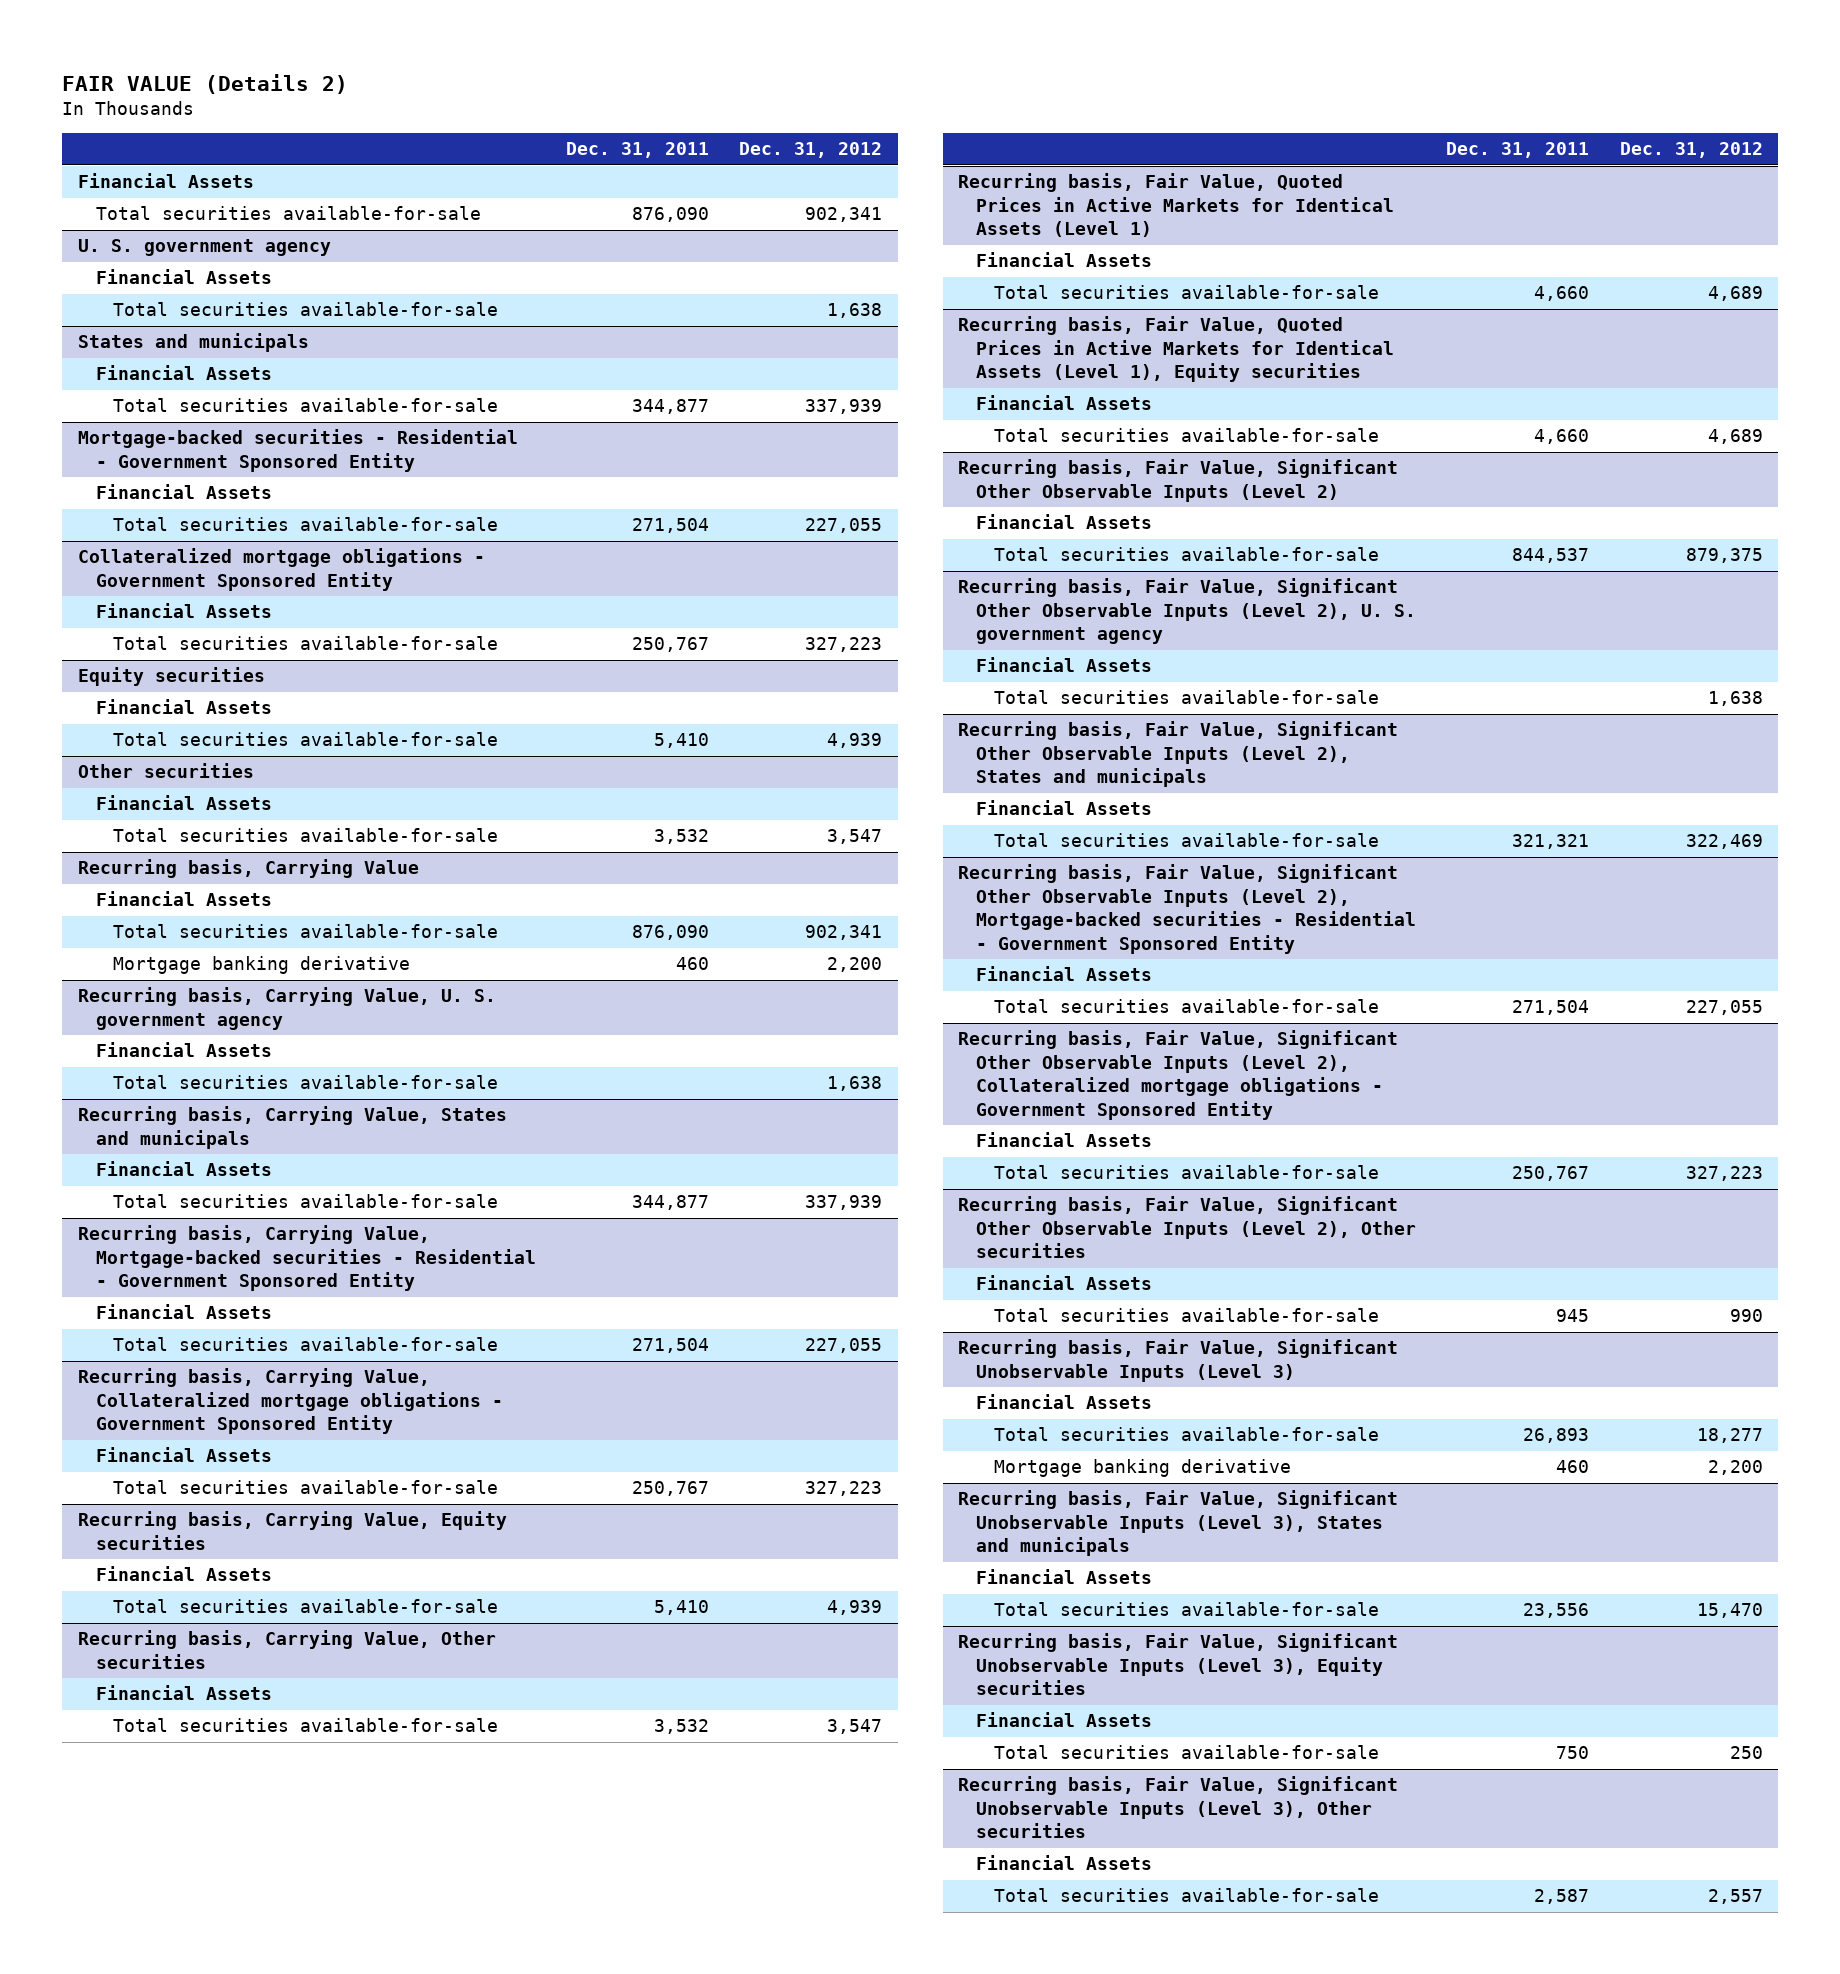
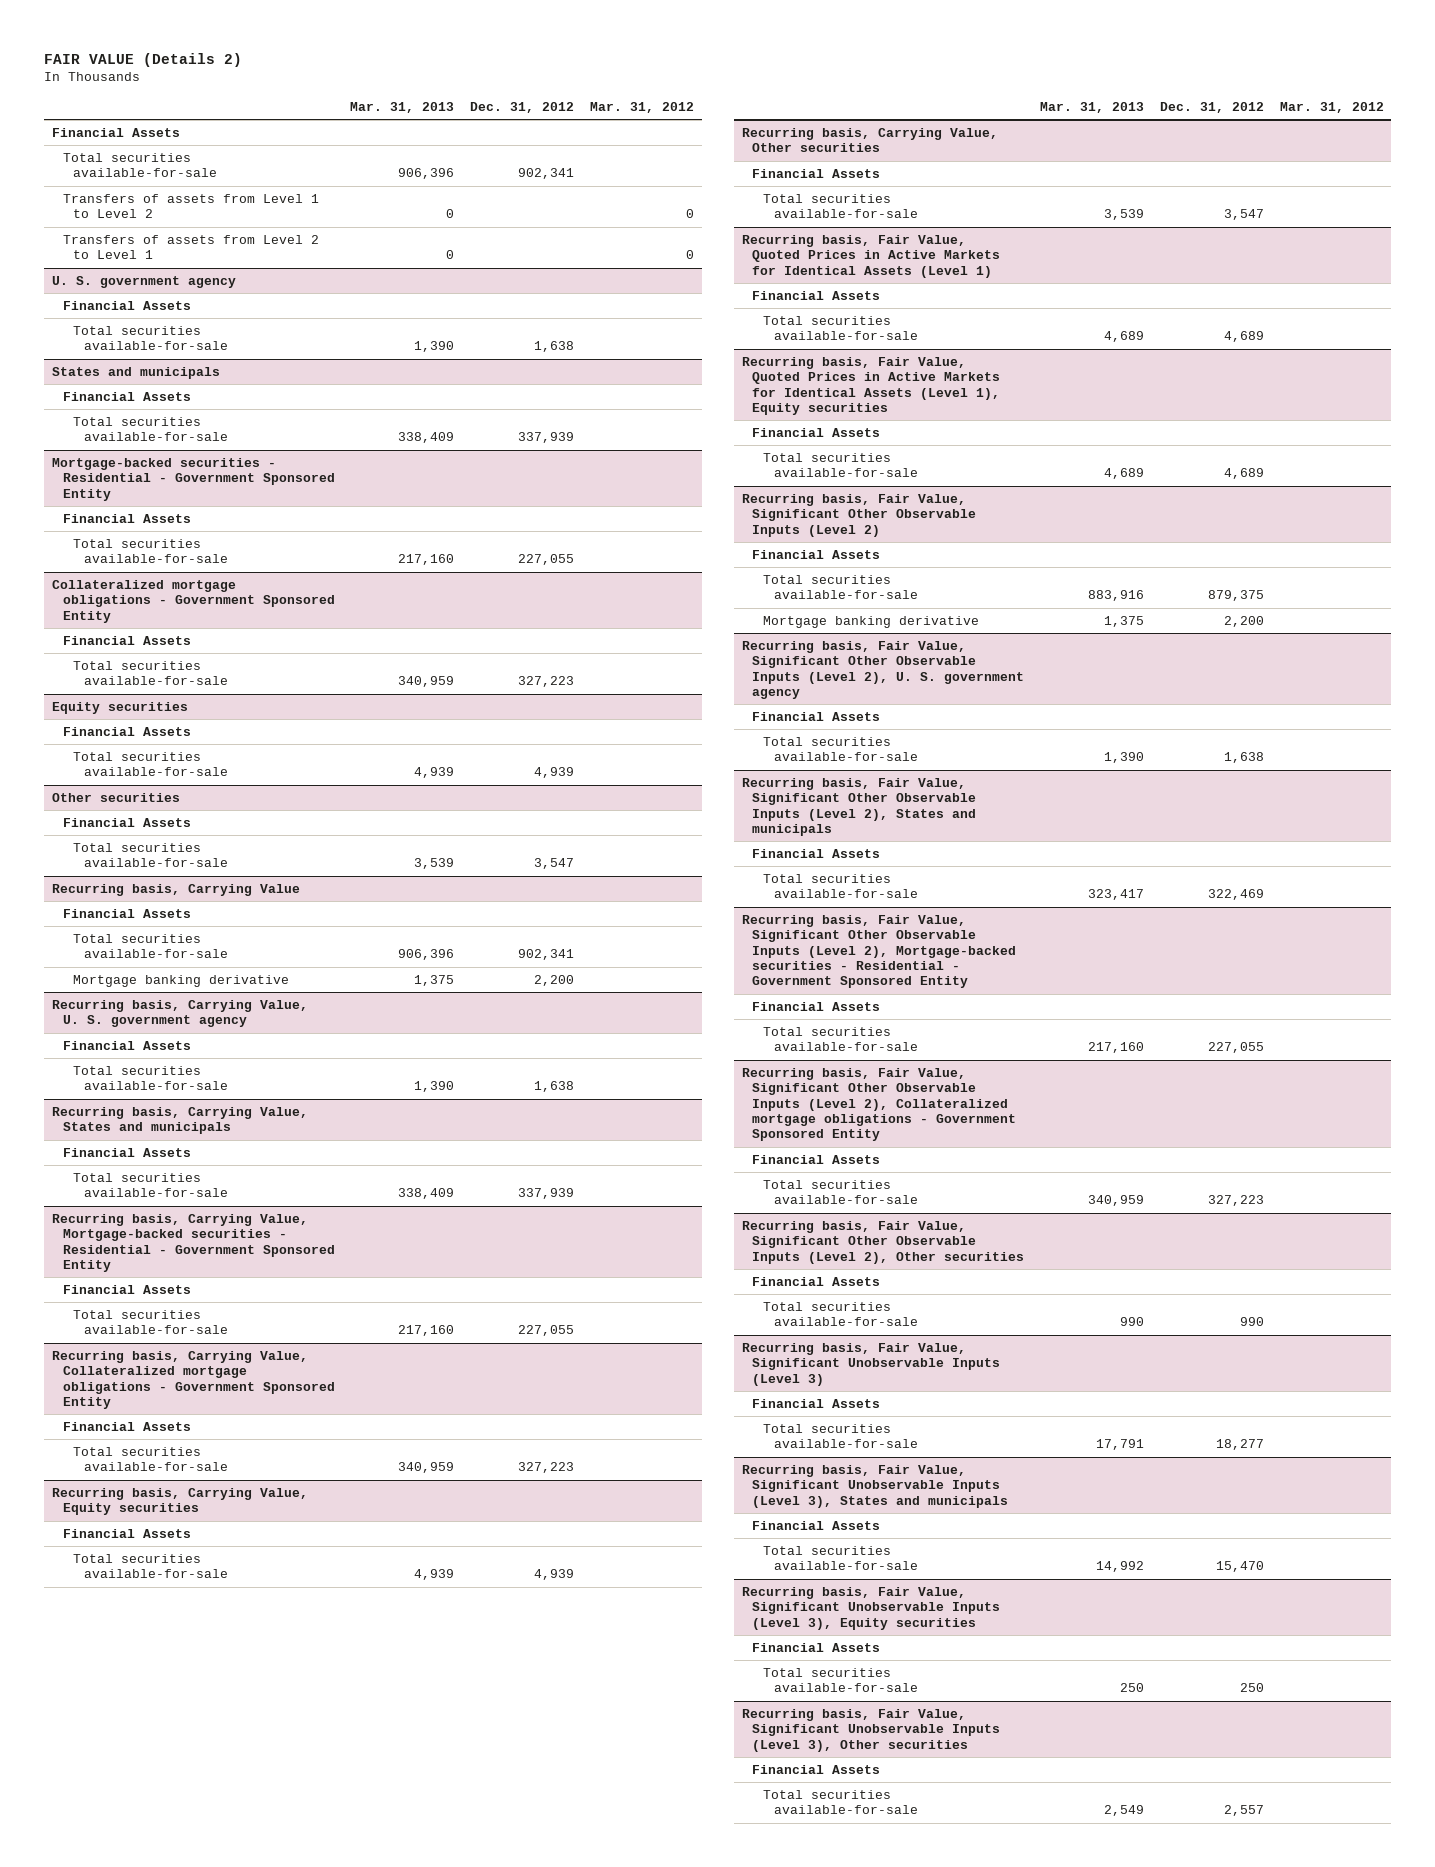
[565,142,709,159] Dec. 31, 2011 -> none
none -> [350,101,455,113] Mar. 31, 2013
none -> [589,101,694,113] Mar. 31, 2012
none -> [62,193,319,219] Transfers of assets from Level 1 to Level 2
none -> [62,234,319,260] Transfers of assets from Level 2 to Level 1
none -> [763,615,980,628] Mortgage banking derivative
[993,1459,1291,1478] Mortgage banking derivative -> none

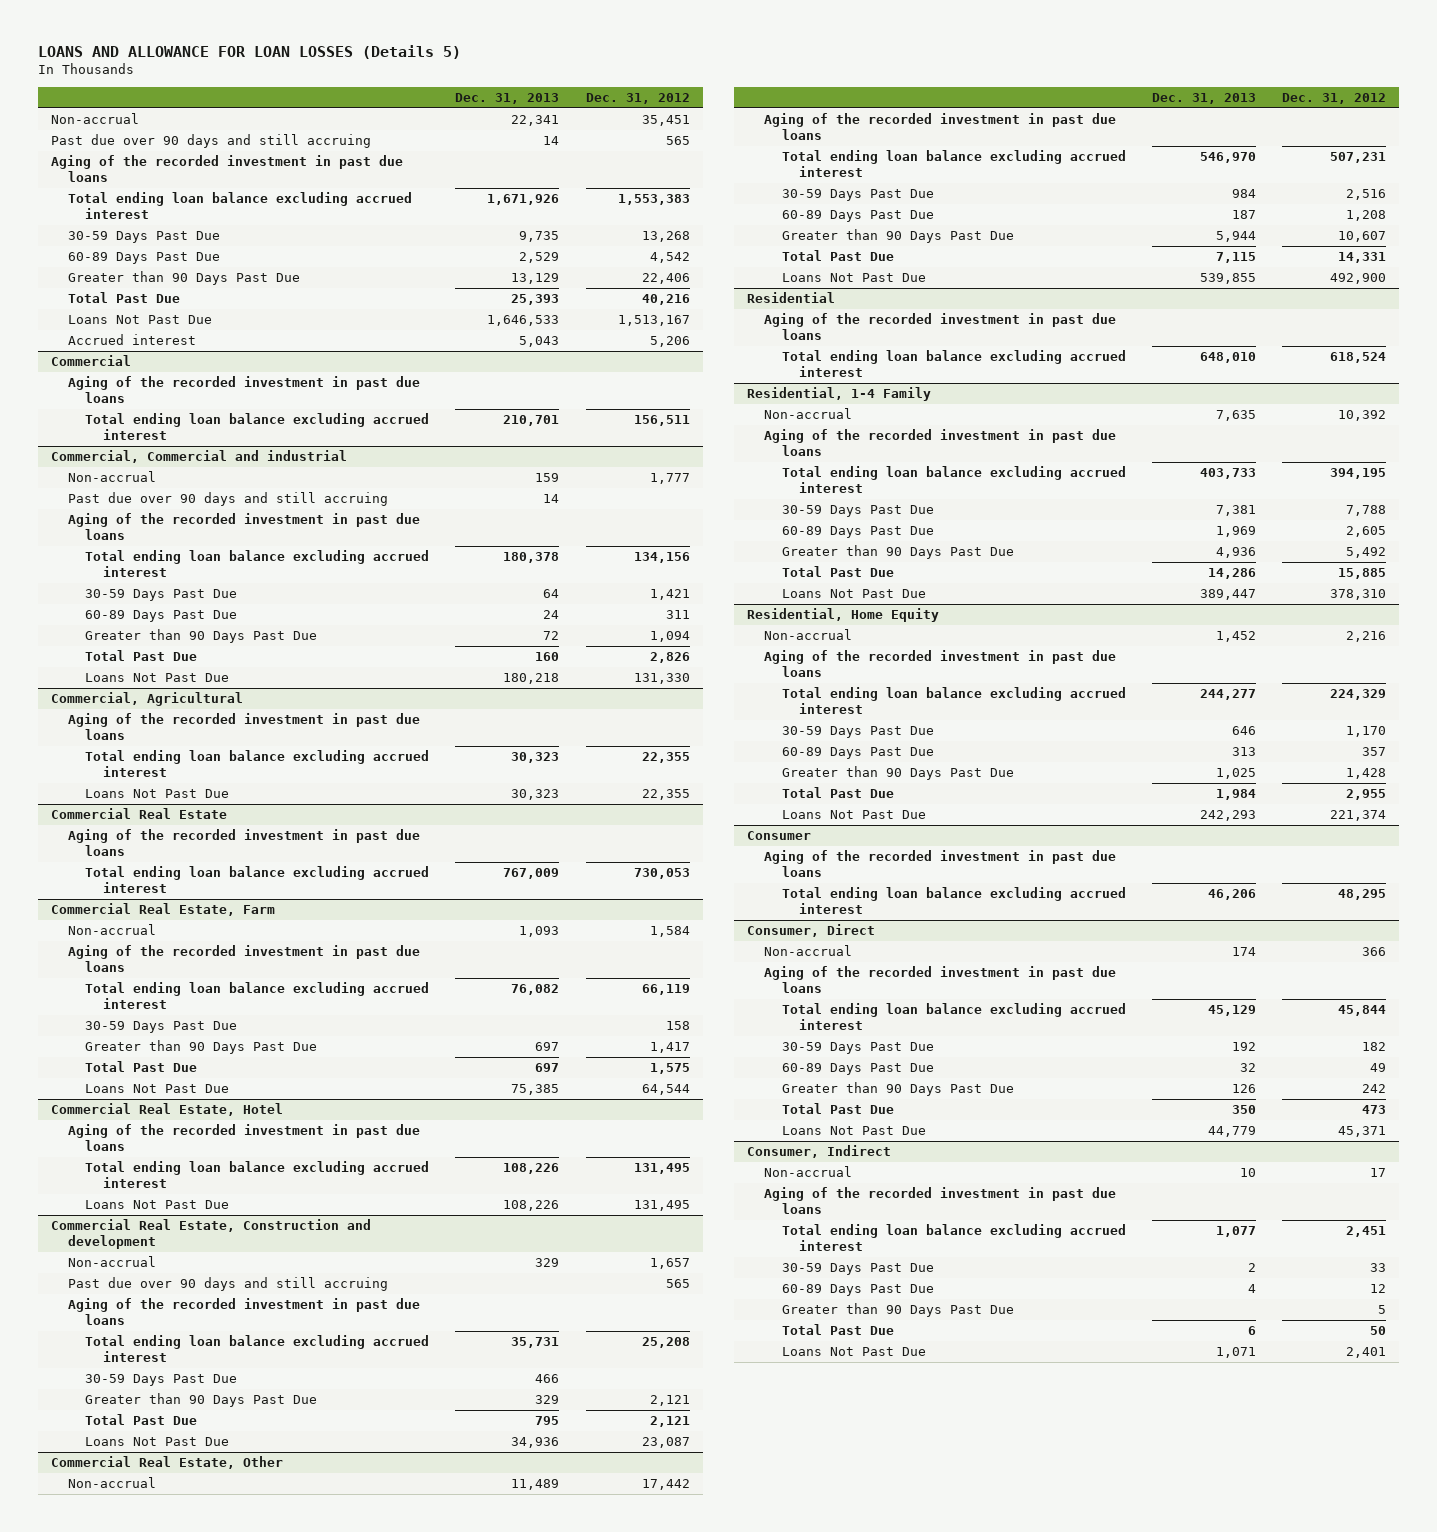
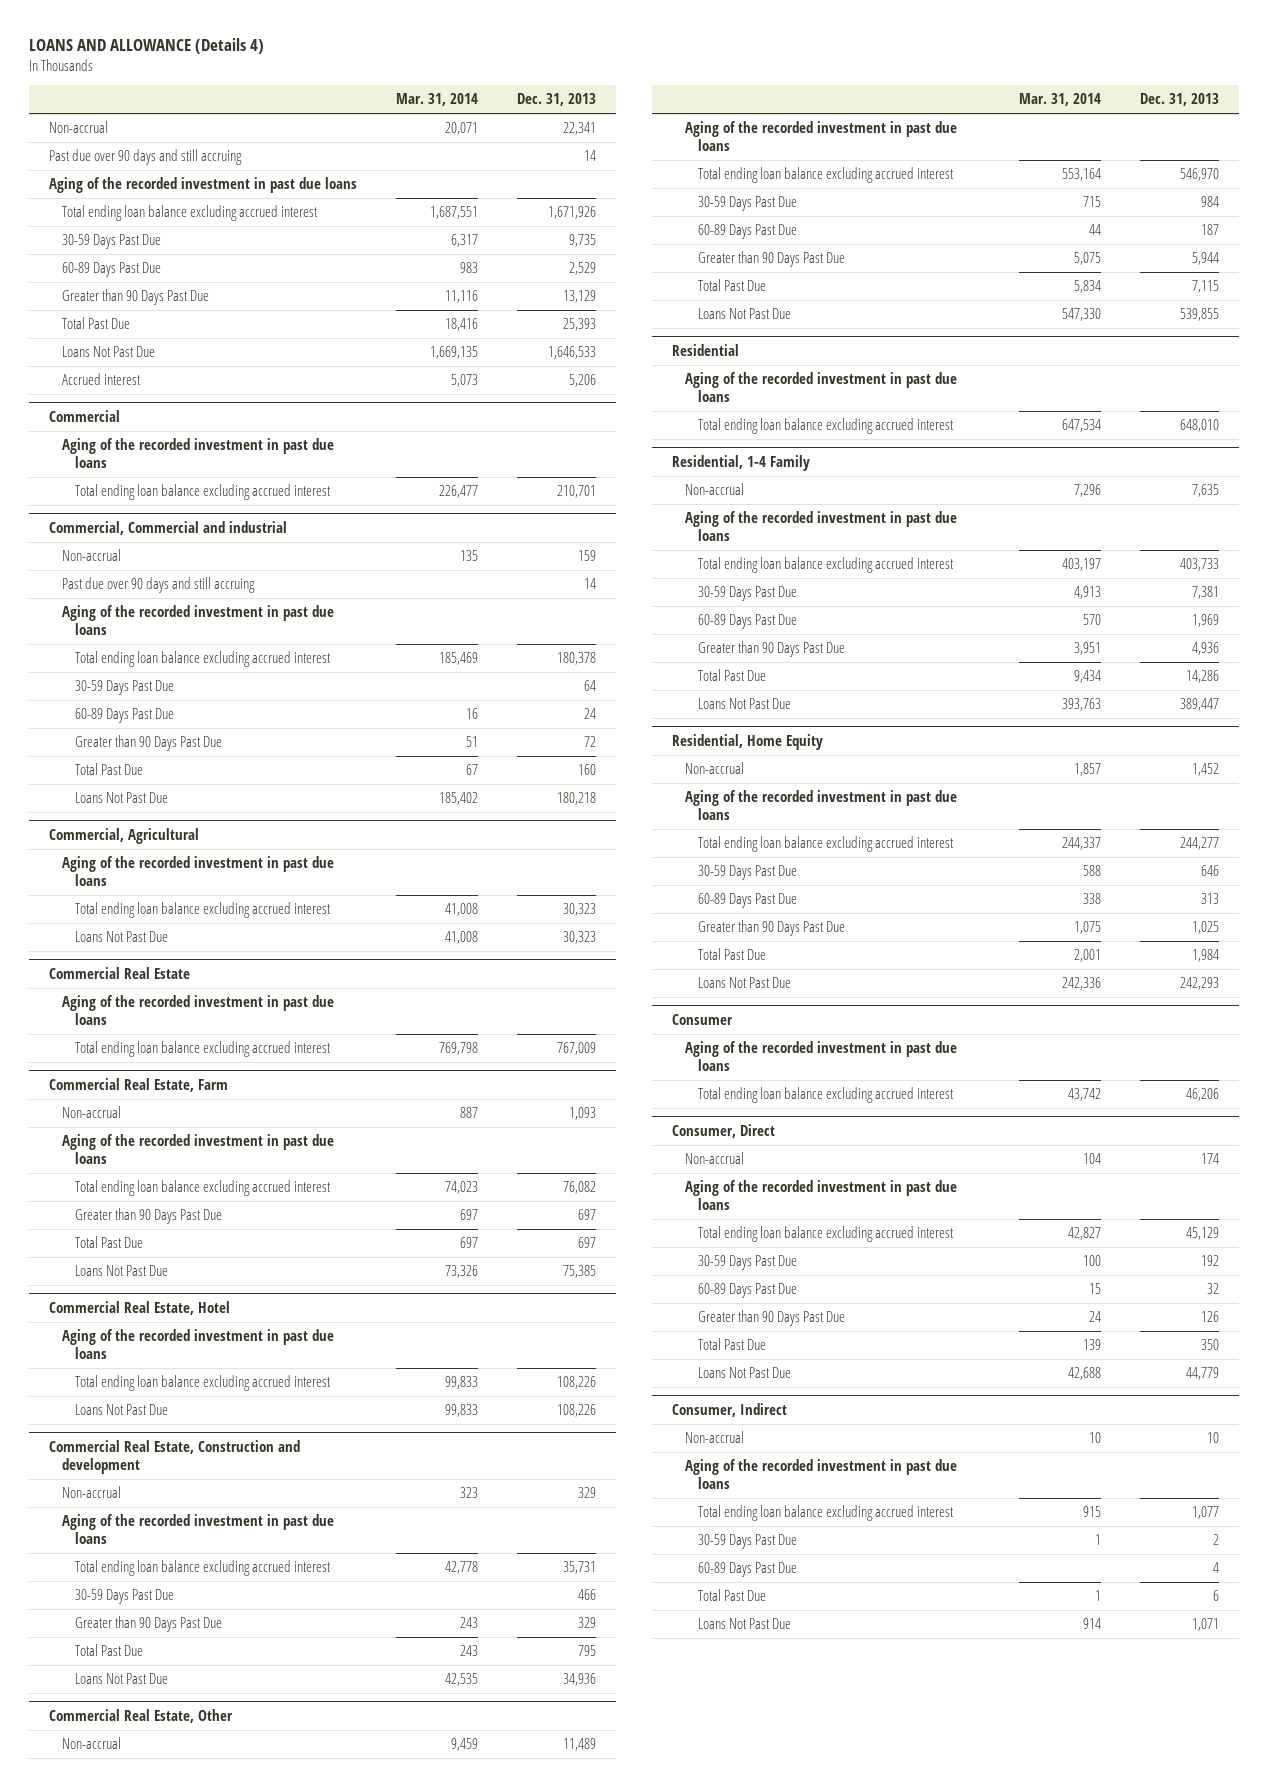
[37,45,461,60] LOANS AND ALLOWANCE FOR LOAN LOSSES (Details 5) -> [28,38,264,55] LOANS AND ALLOWANCE (Details 4)
[585,93,690,105] Dec. 31, 2012 -> none
none -> [395,93,478,107] Mar. 31, 2014
[519,336,560,348] 5,043 -> [569,374,597,388] 5,206
[85,1021,238,1034] 30-59 Days Past Due -> none
[68,1277,389,1292] Past due over 90 days and still accruing -> none
[781,1303,1014,1318] Greater than 90 Days Past Due -> none

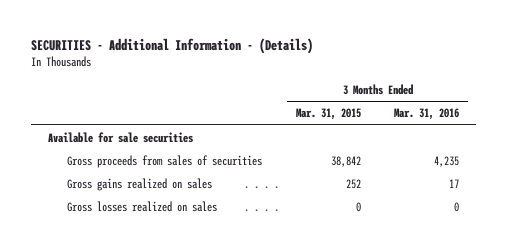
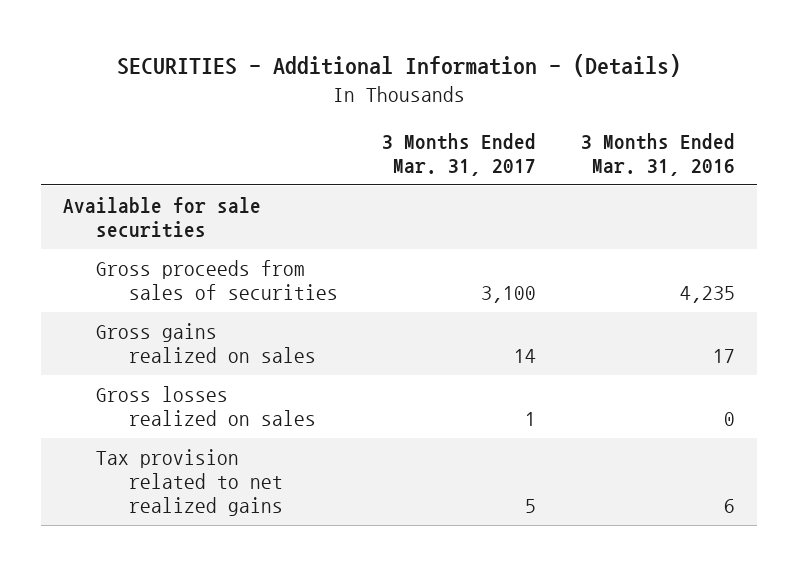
[295,108,361,121] Mar. 31, 2015 -> none
none -> [382,132,537,177] 3 Months Ended Mar. 31, 2017
none -> [95,449,283,517] Tax provision related to net realized gains

